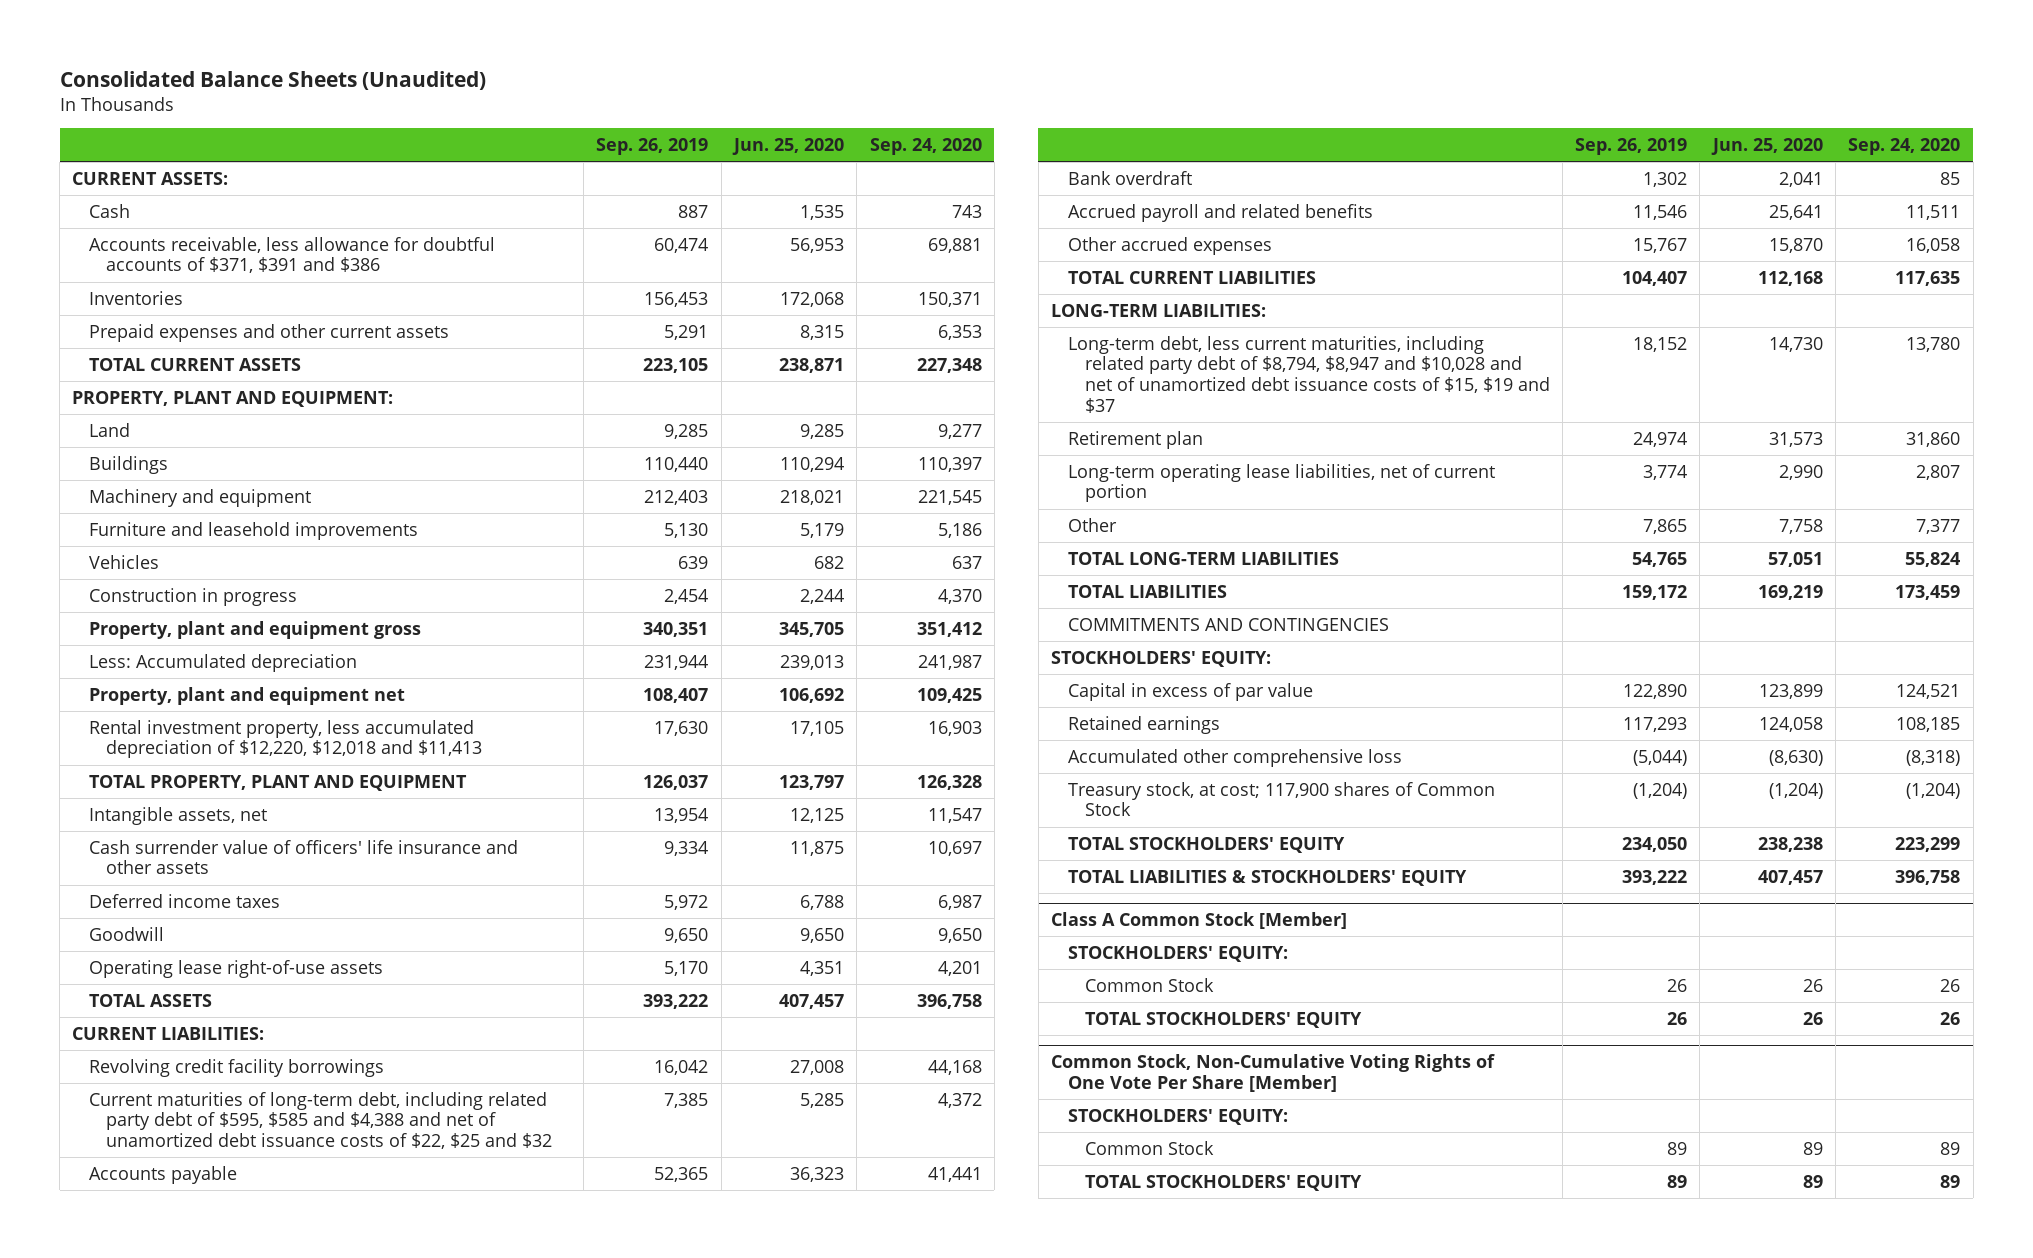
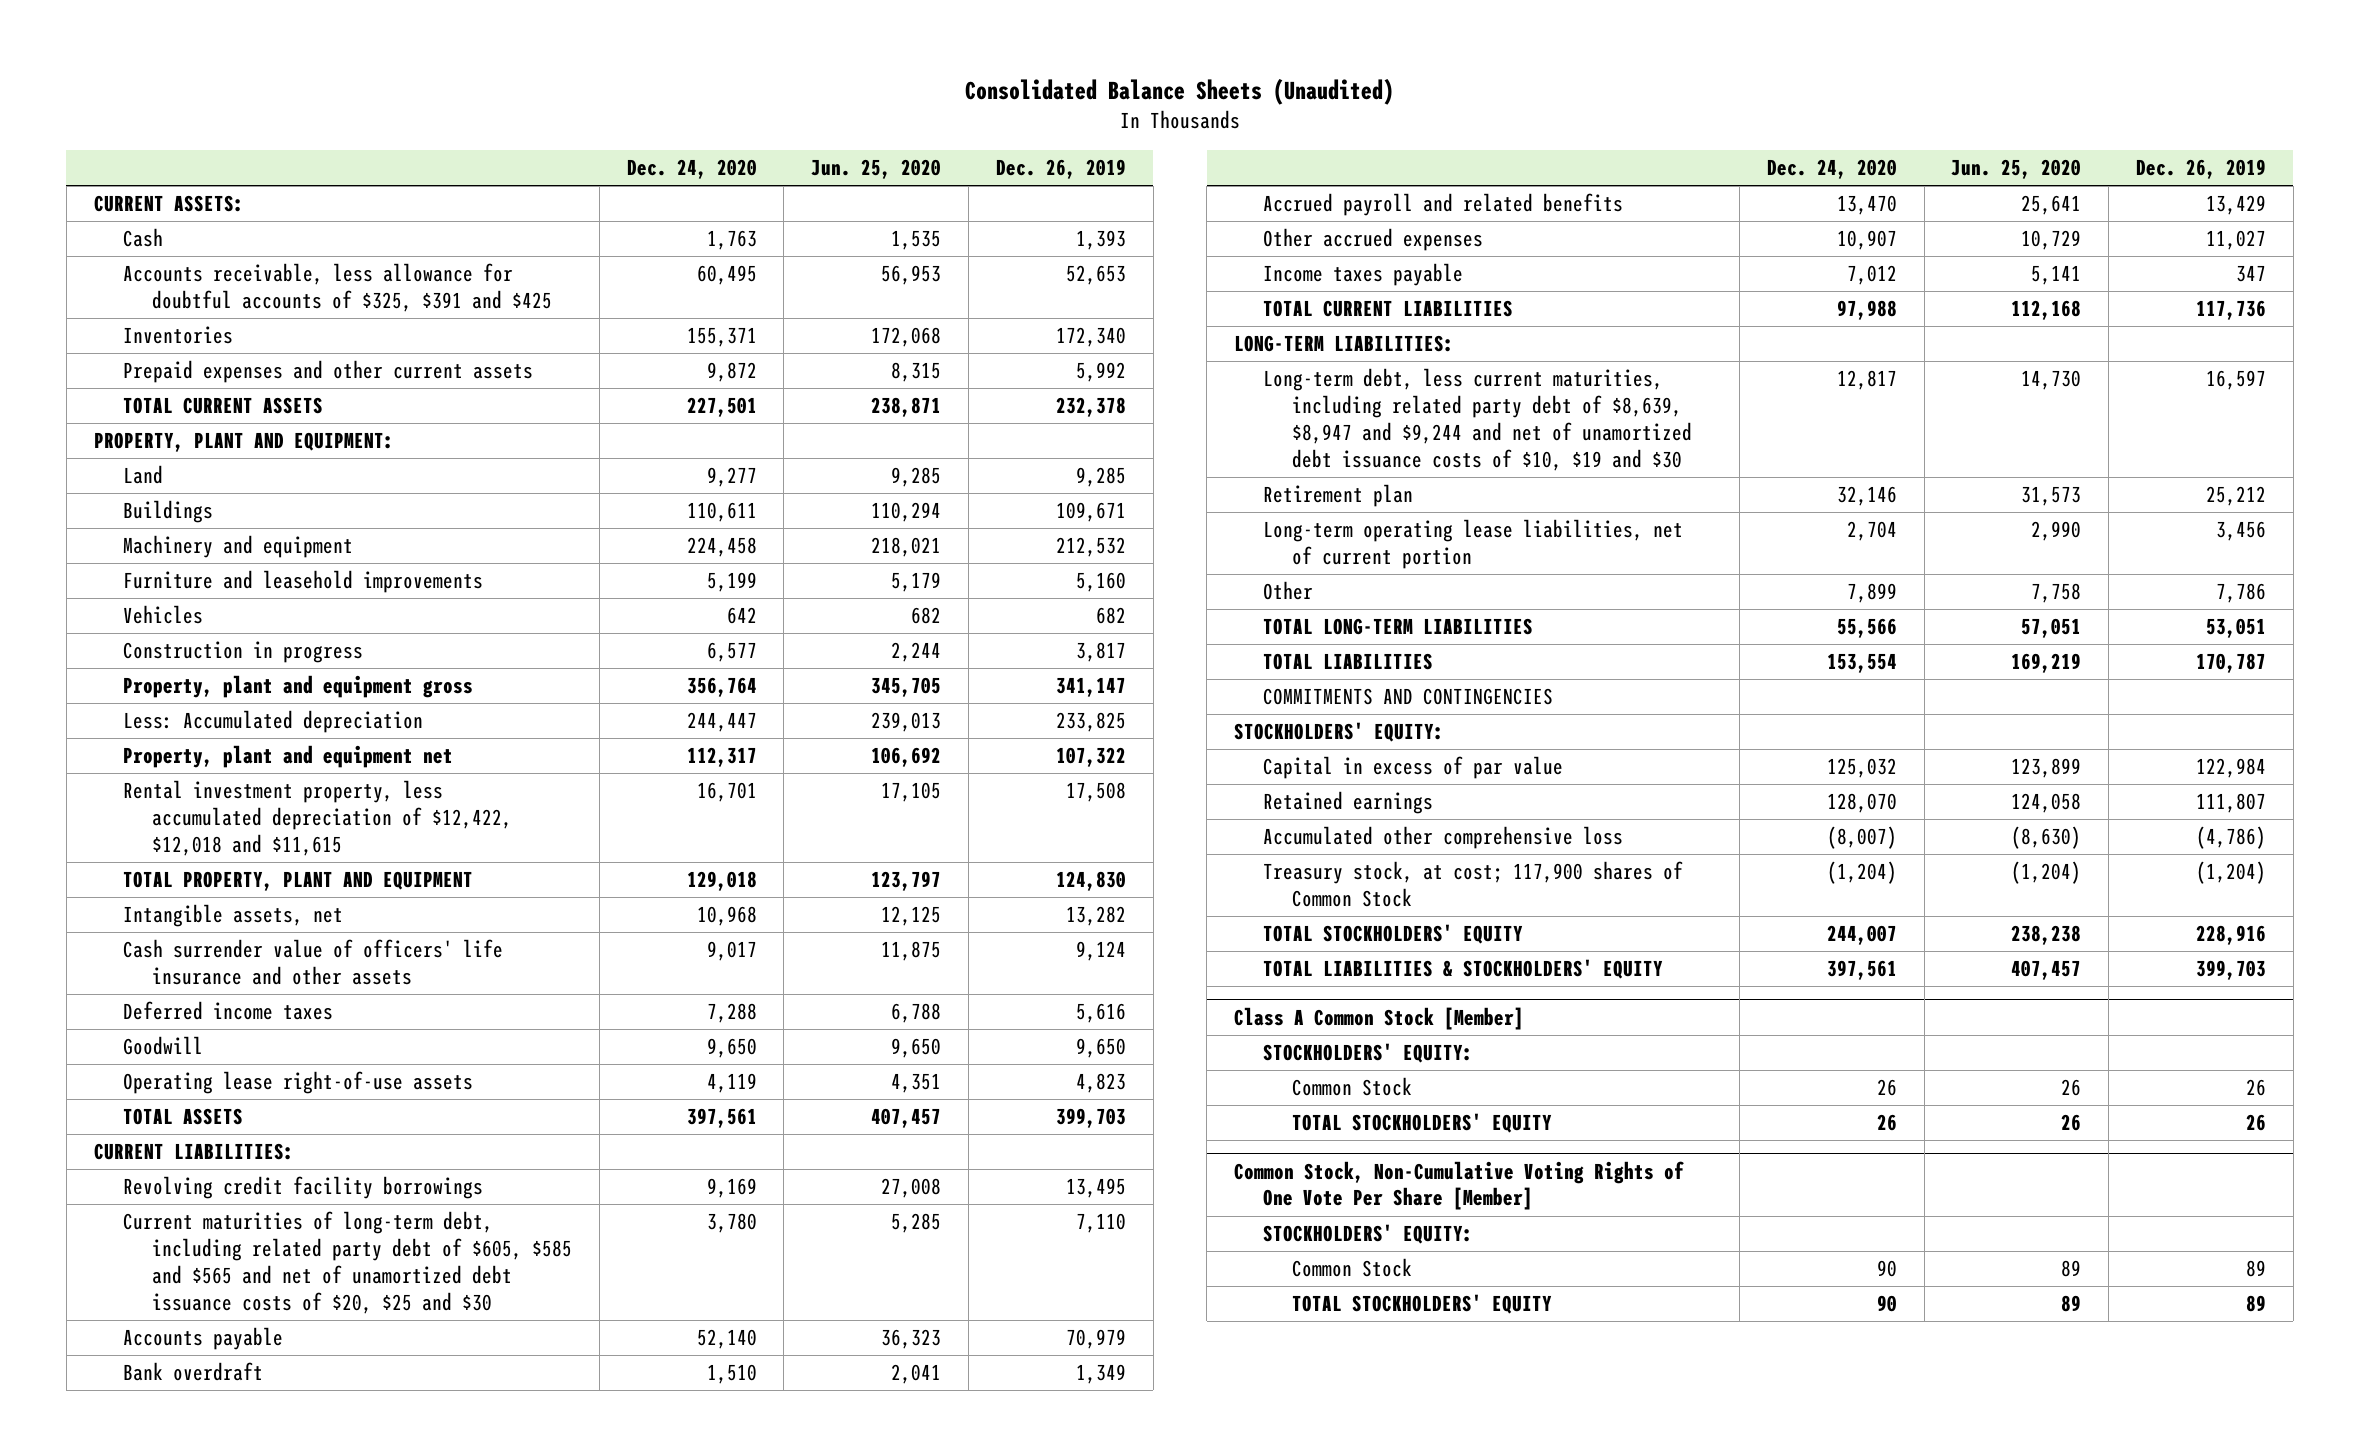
[596,138,709,156] Sep. 26, 2019 -> none
[869,138,982,156] Sep. 24, 2020 -> none
none -> [626,158,757,179] Dec. 24, 2020
none -> [995,158,1126,179] Dec. 26, 2019
[89,236,496,274] Accounts receivable, less allowance for doubtful accounts of $371, $391 and $386 -> [122,263,553,312] Accounts receivable, less allowance for doubtful accounts of $325, $391 and $425
[89,719,482,759] Rental investment property, less accumulated depreciation of $12,220, $12,018 and $11,413 -> [122,780,513,856] Rental investment property, less accumulated depreciation of $12,422, $12,018 and $11,615
[89,1091,552,1150] Current maturities of long-term debt, including related party debt of $595, $585 and $4,388 and net of unamortized debt issuance costs of $22, $25 and $32 -> [122,1211,573,1314] Current maturities of long-term debt, including related party debt of $605, $585 and $565 and net of unamortized debt issuance costs of $20, $25 and $30
[1768,237,1823,253] 15,870 -> [2021,230,2082,251] 10,729
none -> [1263,263,1464,287] Income taxes payable
[1067,335,1550,413] Long-term debt, less current maturities, including related party debt of $8,794, $8,947 and $10,028 and net of unamortized debt issuance costs of $15, $19 and $37 -> [1263,368,1693,471] Long-term debt, less current maturities, including related party debt of $8,639, $8,947 and $9,244 and net of unamortized debt issuance costs of $10, $19 and $30

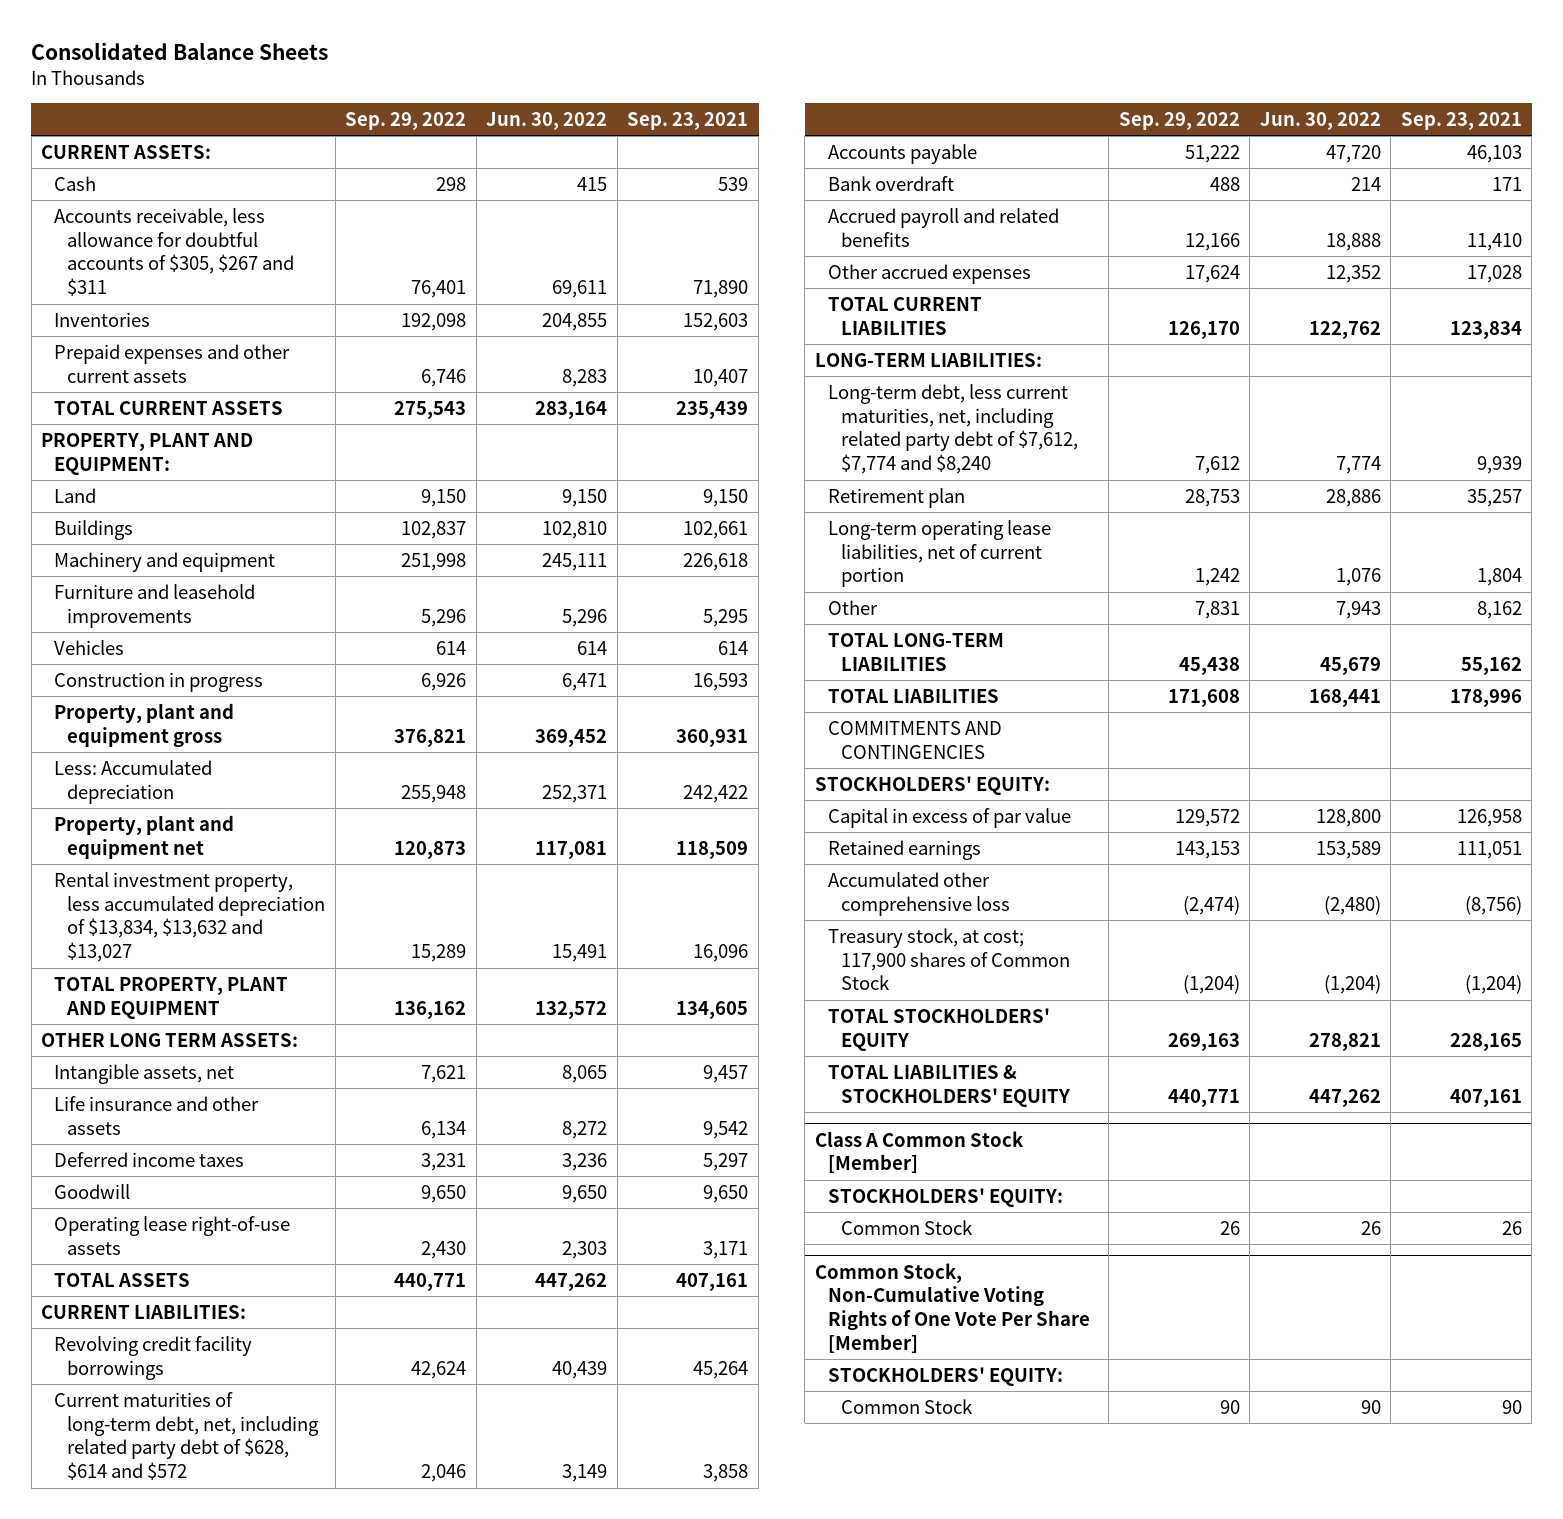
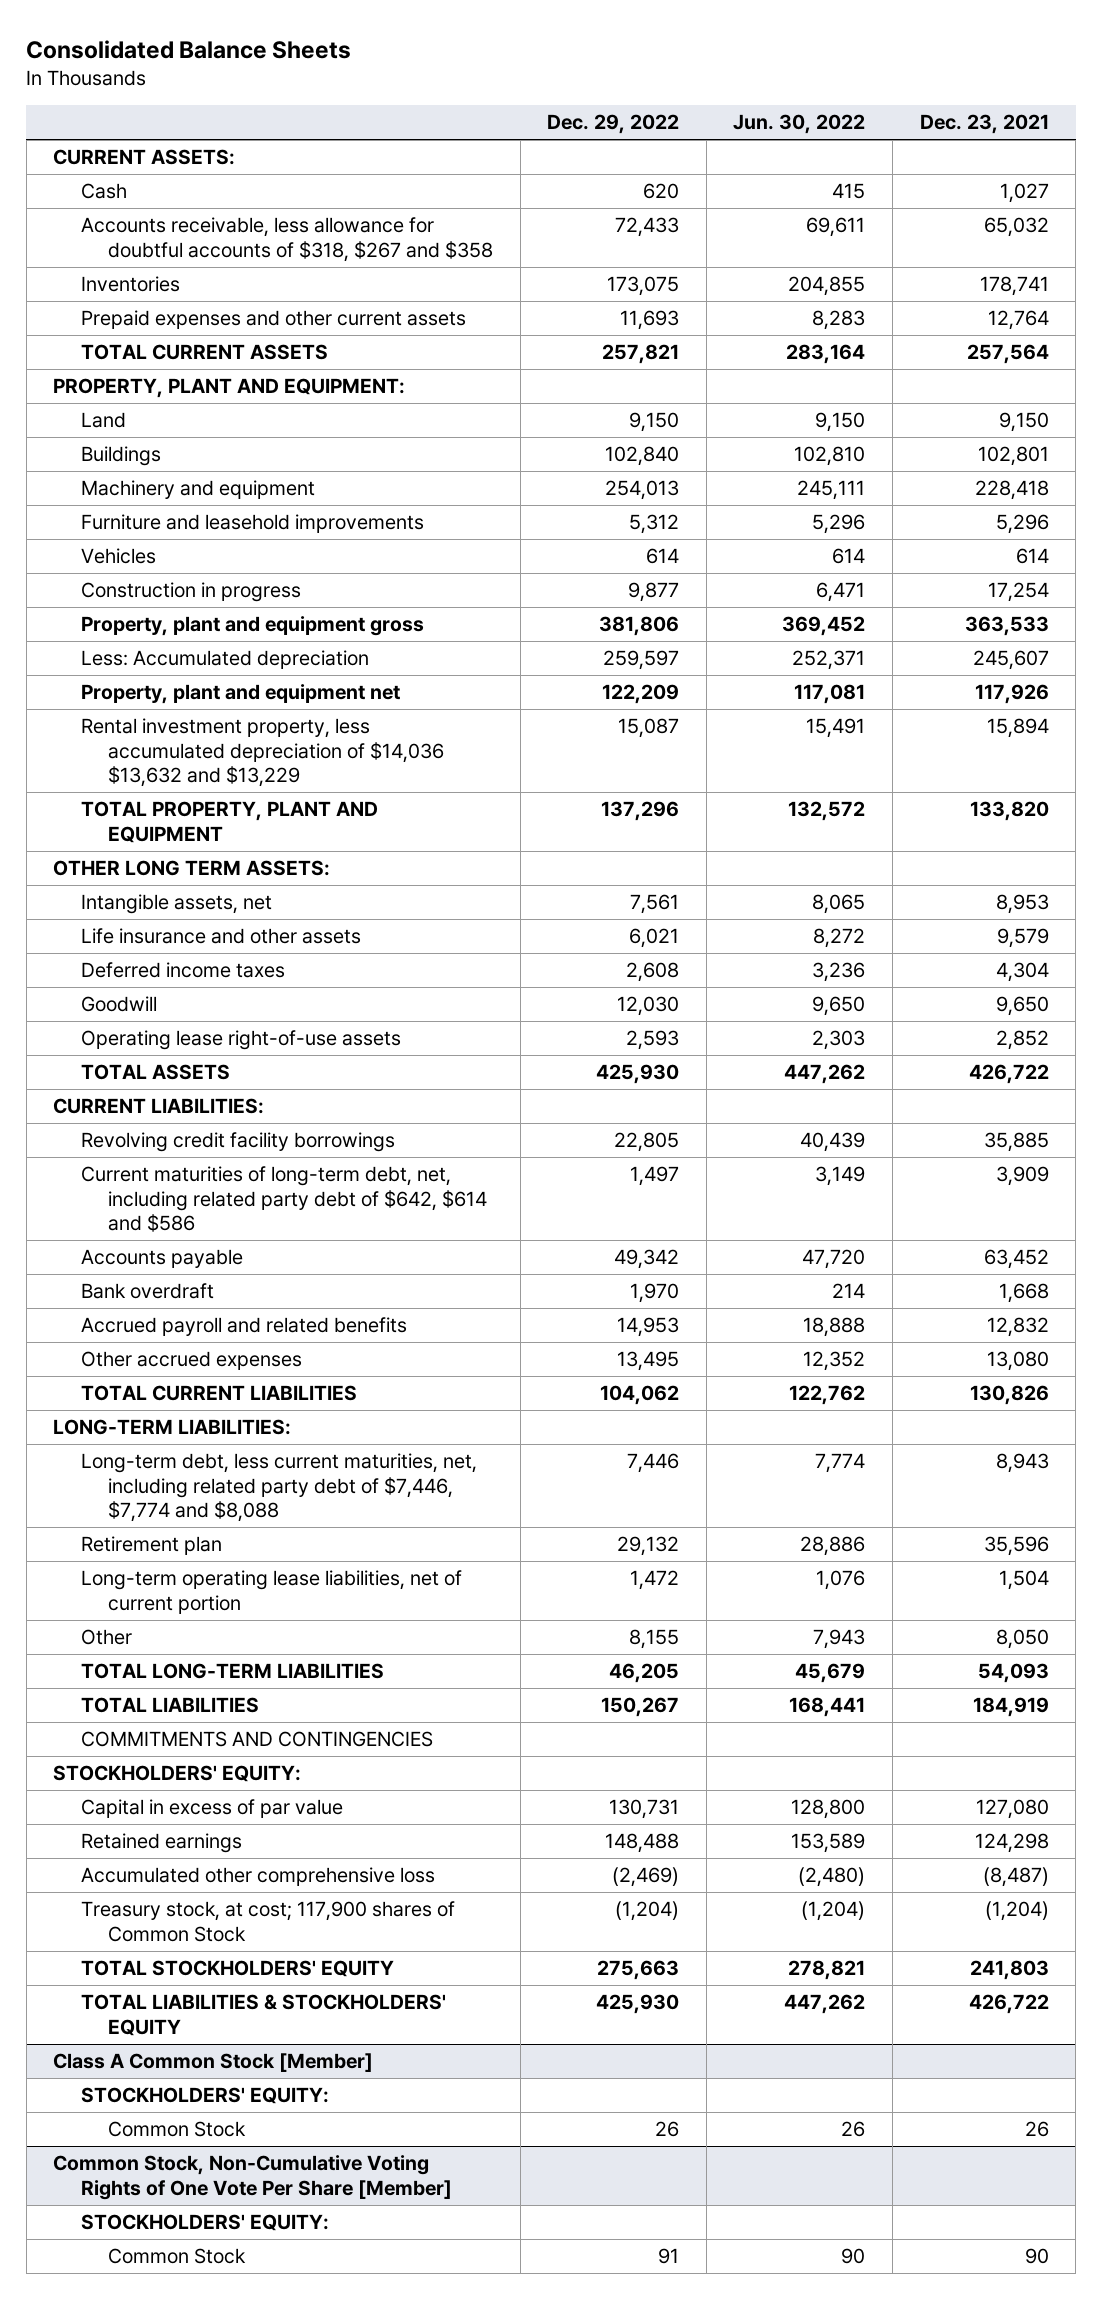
[345,111,467,130] Sep. 29, 2022 -> none
[627,111,749,130] Sep. 23, 2021 -> none
none -> [547,114,680,135] Dec. 29, 2022
none -> [919,114,1049,135] Dec. 23, 2021
[54,207,295,297] Accounts receivable, less allowance for doubtful accounts of $305, $267 and $311 -> [80,217,493,262] Accounts receivable, less allowance for doubtful accounts of $318, $267 and $358
[54,871,326,963] Rental investment property, less accumulated depreciation of $13,834, $13,632 and $13,027 -> [80,718,444,788] Rental investment property, less accumulated depreciation of $14,036 $13,632 and $13,229
[54,1391,320,1481] Current maturities of long-term debt, net, including related party debt of $628, $614 and $572 -> [80,1166,487,1233] Current maturities of long-term debt, net, including related party debt of $642, $614 and $586
[827,383,1078,475] Long-term debt, less current maturities, net, including related party debt of $7,612, $7,774 and $8,240 -> [80,1453,477,1523] Long-term debt, less current maturities, net, including related party debt of $7,446, $7,774 and $8,088

